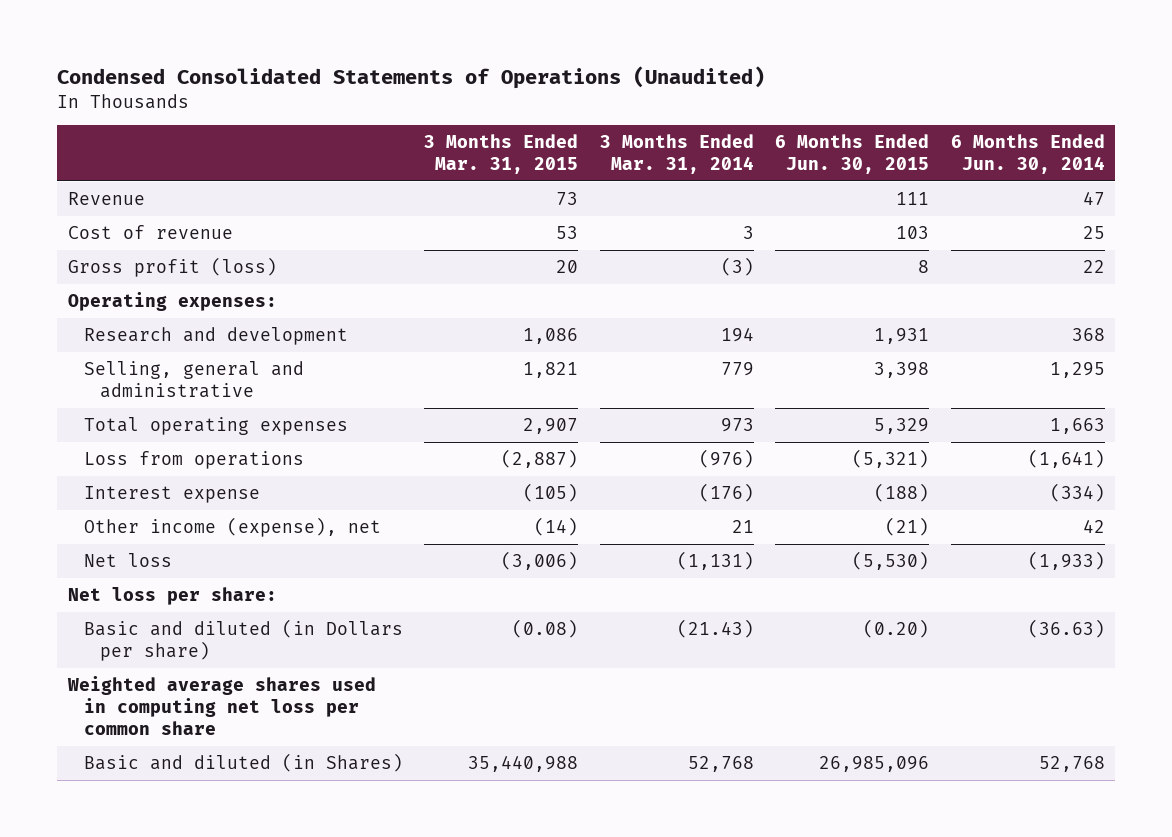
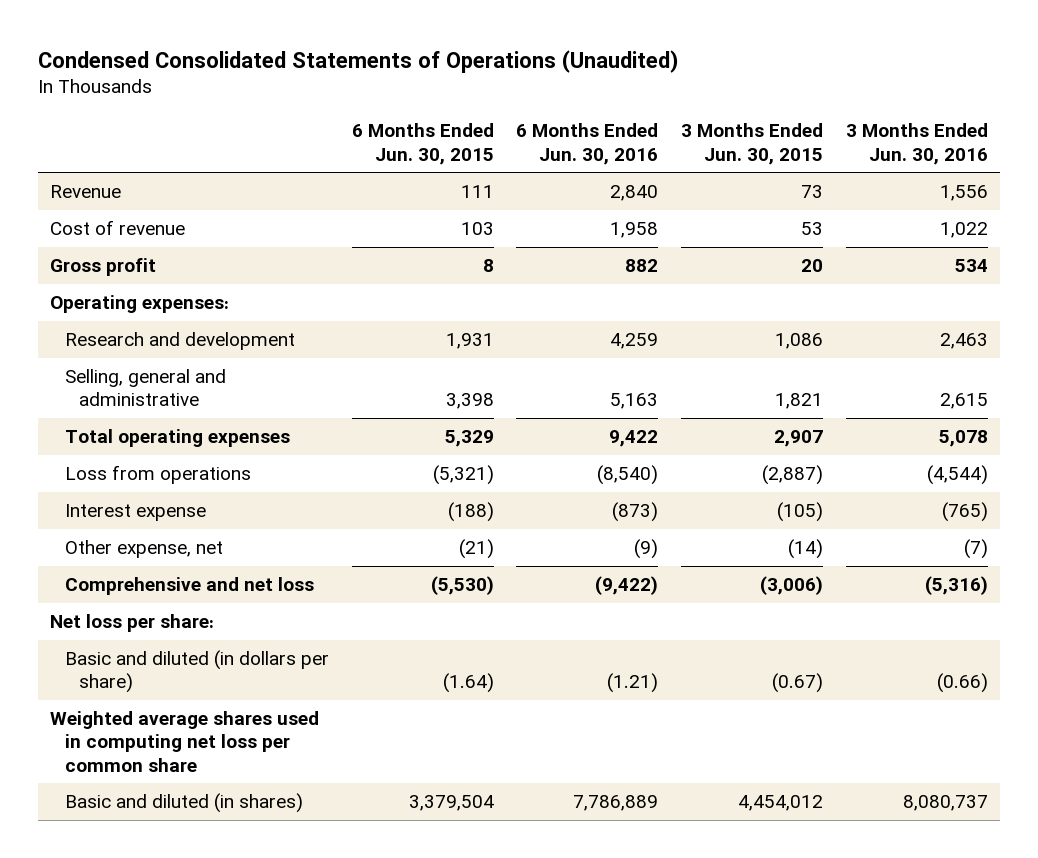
[424,133,579,175] 3 Months Ended Mar. 31, 2015 -> none
[599,133,754,175] 3 Months Ended Mar. 31, 2014 -> none
[950,133,1105,175] 6 Months Ended Jun. 30, 2014 -> none
none -> [516,123,659,165] 6 Months Ended Jun. 30, 2016
none -> [681,123,824,165] 3 Months Ended Jun. 30, 2015
none -> [846,123,989,165] 3 Months Ended Jun. 30, 2016
[67,256,277,277] Gross profit (loss) -> [49,258,156,277] Gross profit
[83,516,381,537] Other income (expense), net -> [64,540,223,559] Other expense, net
[83,552,172,567] Net loss -> [64,577,314,596] Comprehensive and net loss
[83,618,403,661] Basic and diluted (in Dollars per share) -> [64,650,329,694] Basic and diluted (in dollars per share)
[863,618,930,638] (0.20) -> [442,673,494,694] (1.64)
[83,752,403,772] Basic and diluted (in Shares) -> [64,793,303,814] Basic and diluted (in shares)
[819,755,930,772] 26,985,096 -> [408,795,494,812] 3,379,504

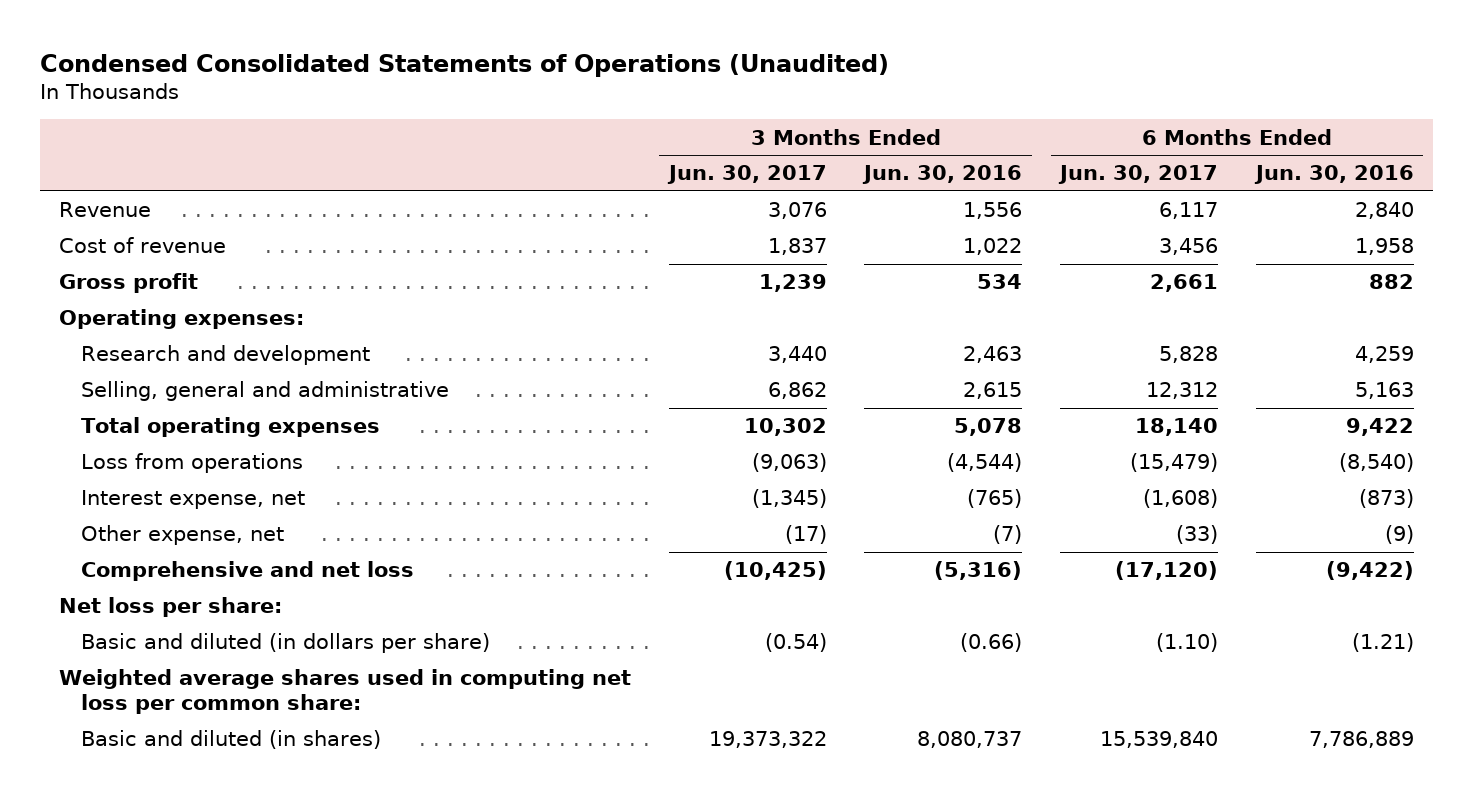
[351,123,494,165] 6 Months Ended Jun. 30, 2015 -> none
[681,123,824,165] 3 Months Ended Jun. 30, 2015 -> none
none -> [666,165,827,185] Jun. 30, 2017
none -> [1058,165,1219,185] Jun. 30, 2017
[64,504,206,522] Interest expense -> [80,490,305,510] Interest expense, net
[49,711,319,772] Weighted average shares used in computing net loss per common share -> [58,669,631,715] Weighted average shares used in computing net loss per common share:

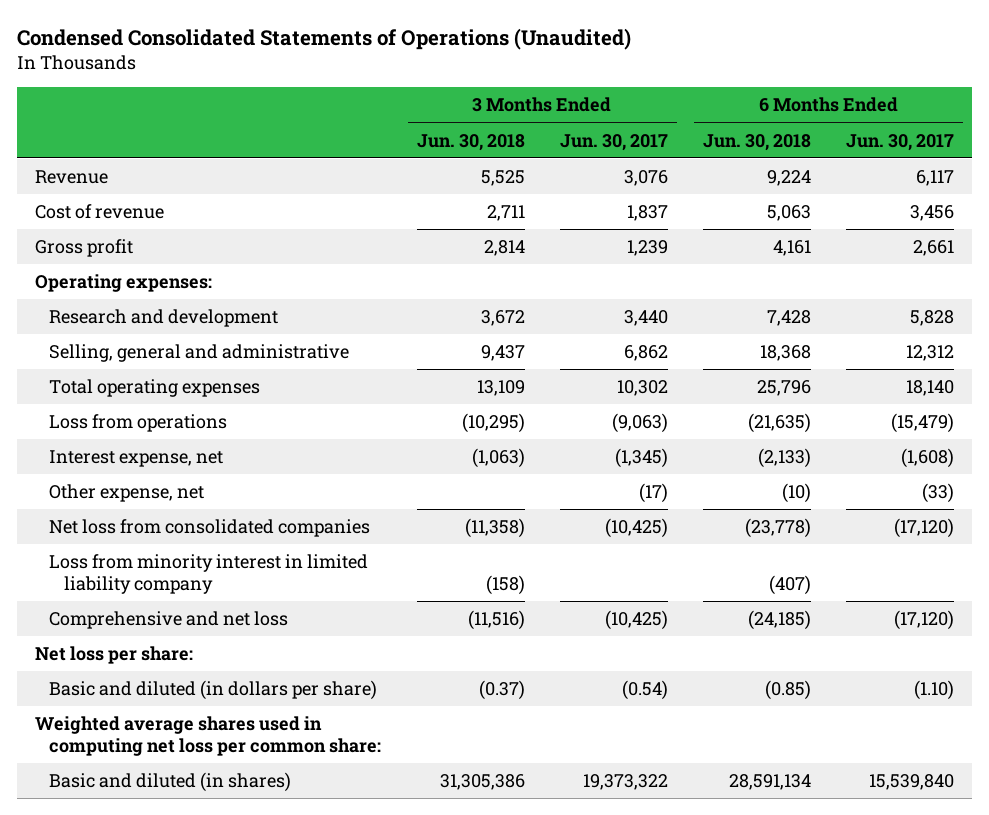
[862,165,1023,185] Jun. 30, 2016 -> none
[1253,165,1414,185] Jun. 30, 2016 -> none
none -> [416,133,525,151] Jun. 30, 2018
none -> [703,133,812,151] Jun. 30, 2018
none -> [49,519,371,538] Net loss from consolidated companies
none -> [49,554,369,595] Loss from minority interest in limited liability company

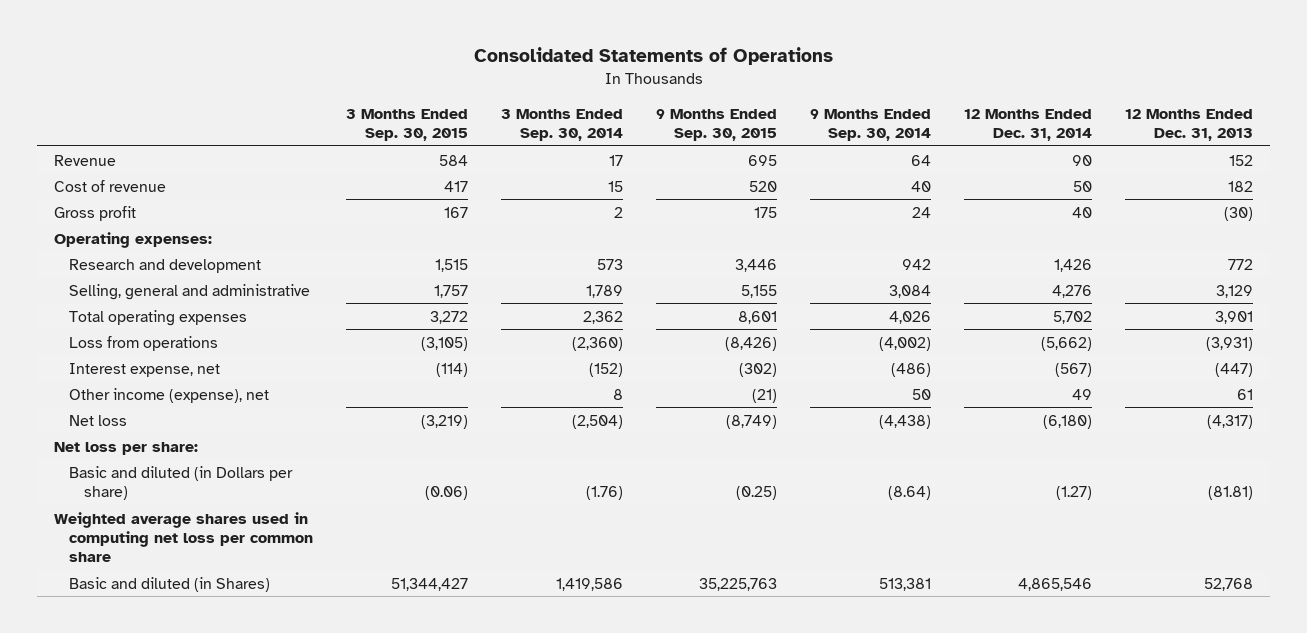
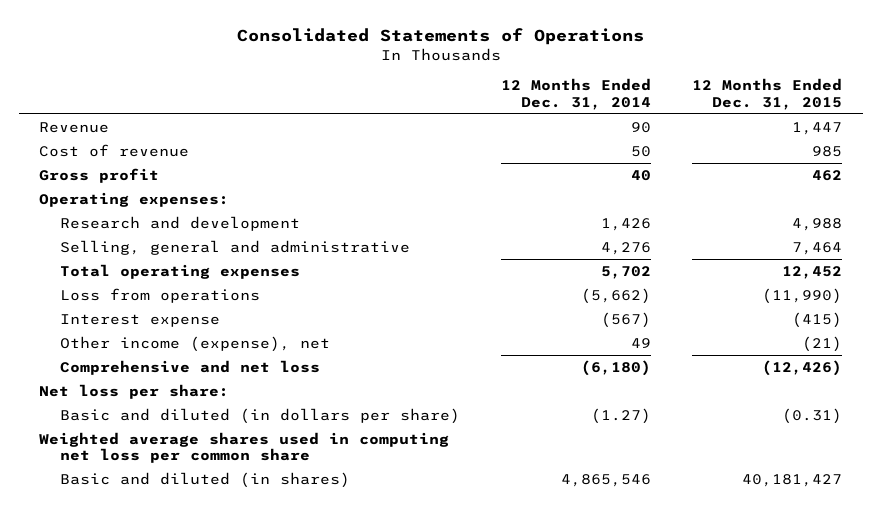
[346,108,469,142] 3 Months Ended Sep. 30, 2015 -> none
[501,108,624,142] 3 Months Ended Sep. 30, 2014 -> none
[656,108,778,142] 9 Months Ended Sep. 30, 2015 -> none
[810,108,932,142] 9 Months Ended Sep. 30, 2014 -> none
[1125,108,1254,142] 12 Months Ended Dec. 31, 2013 -> none
none -> [692,78,843,110] 12 Months Ended Dec. 31, 2015
[69,362,221,377] Interest expense, net -> [59,313,220,327] Interest expense
[69,414,128,426] Net loss -> [59,359,320,375] Comprehensive and net loss
[69,465,294,501] Basic and diluted (in Dollars per share) -> [59,407,460,424] Basic and diluted (in dollars per share)
[69,576,271,592] Basic and diluted (in Shares) -> [59,471,350,488] Basic and diluted (in shares)

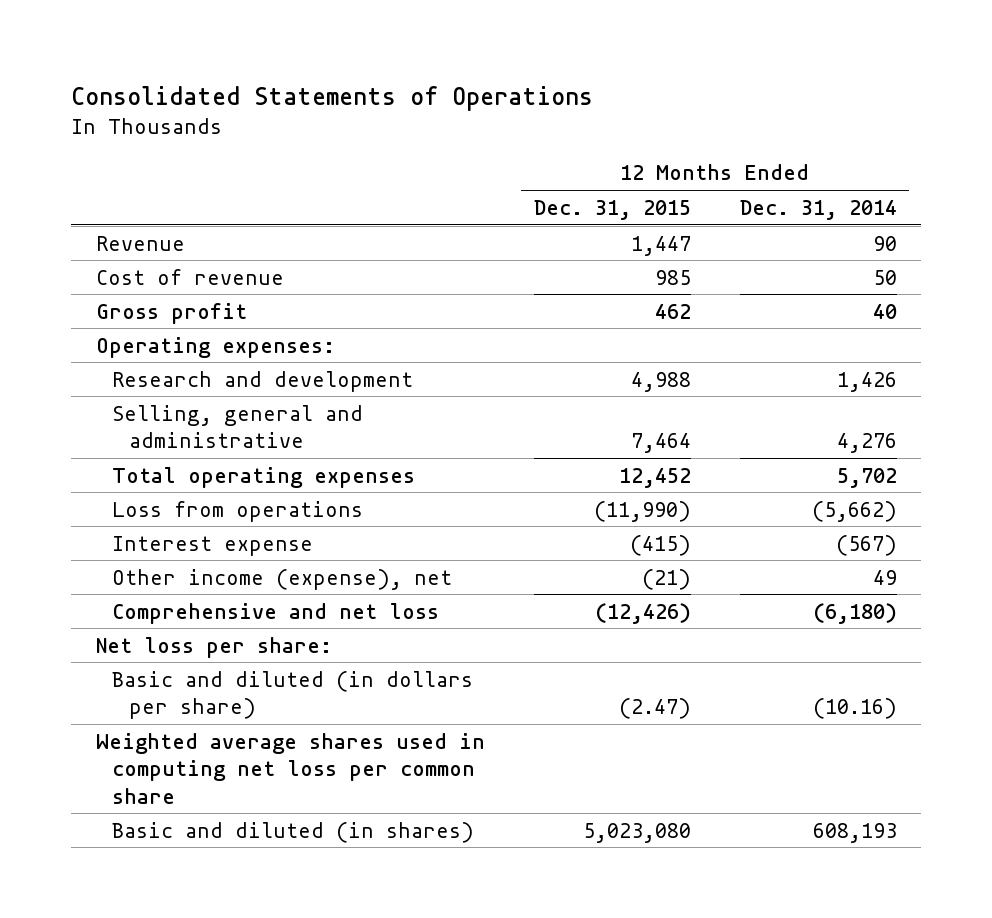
[590,407,651,424] (1.27) -> [812,698,897,720] (10.16)
[782,407,843,424] (0.31) -> [618,698,691,720] (2.47)
[560,473,651,487] 4,865,546 -> [812,822,897,843] 608,193
[742,473,843,487] 40,181,427 -> [582,822,691,843] 5,023,080

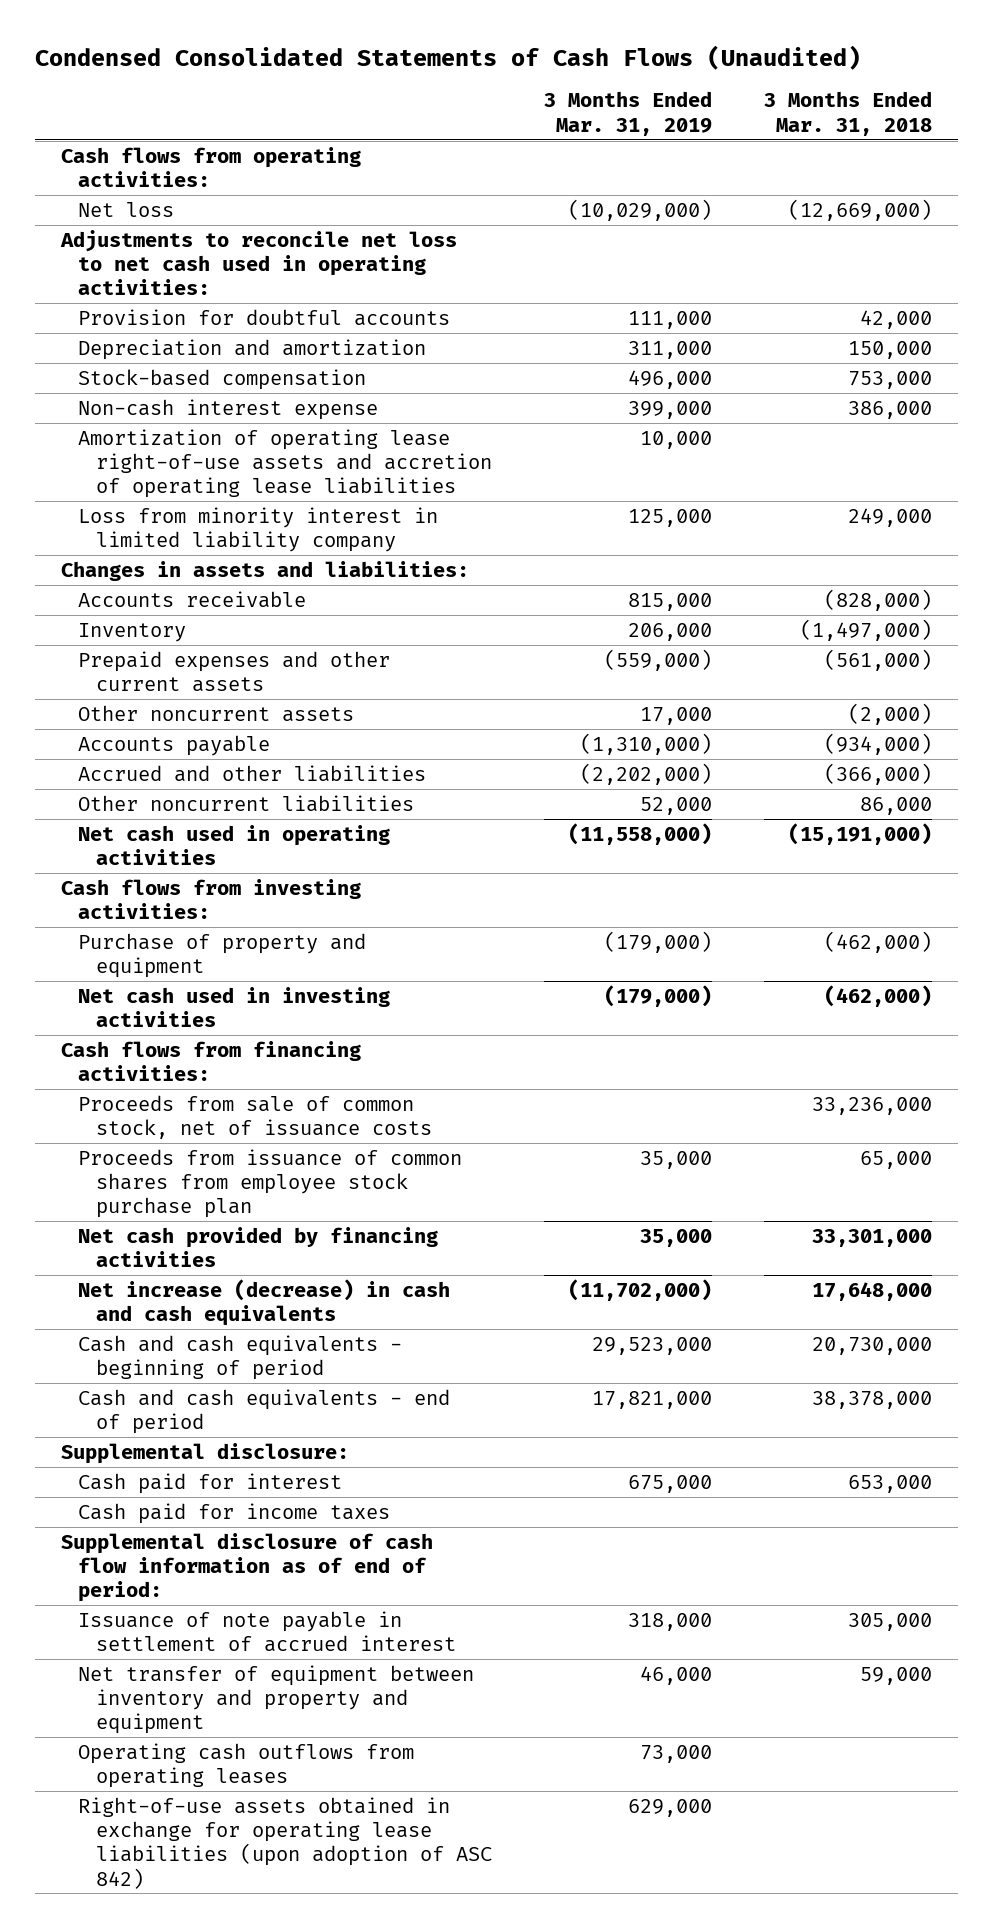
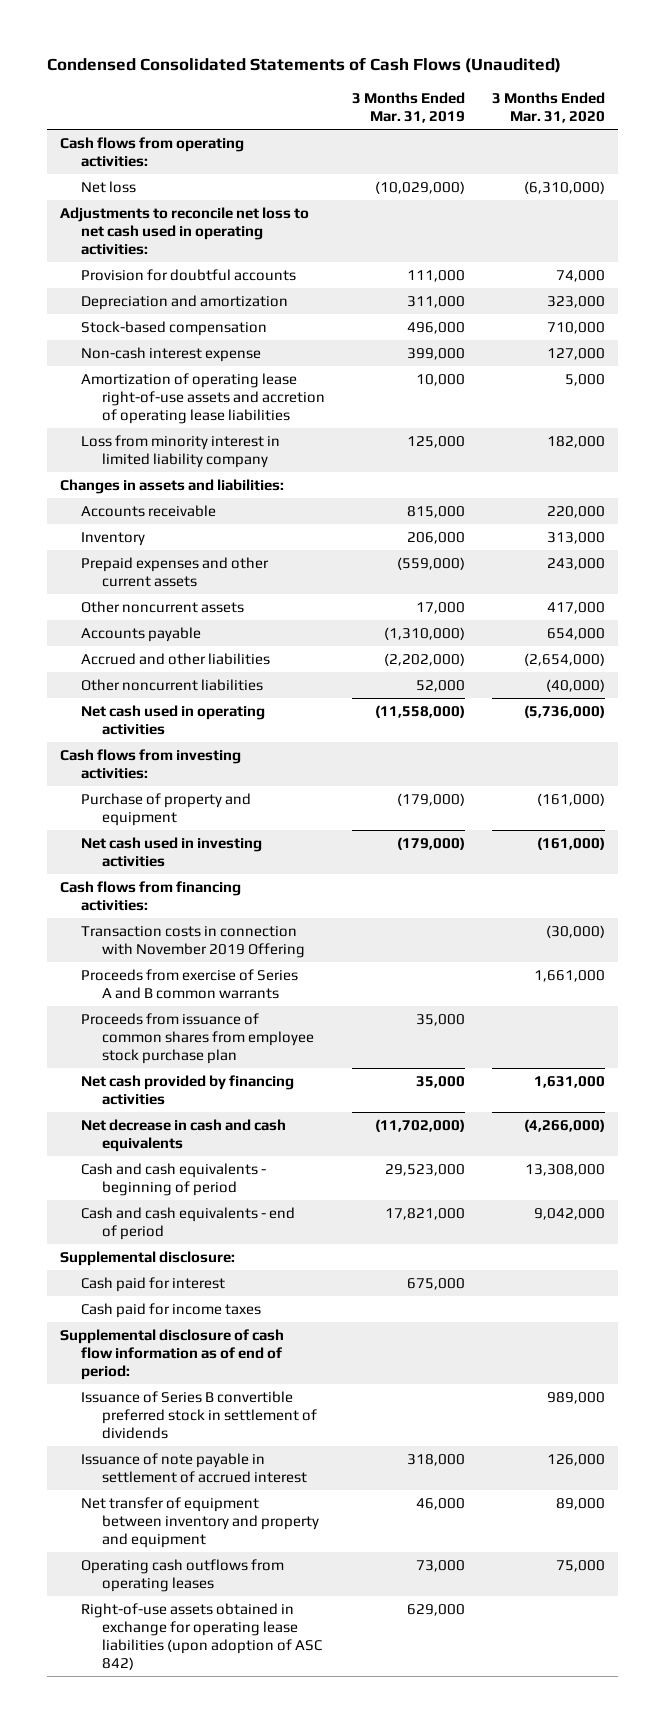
[764,91,933,136] 3 Months Ended Mar. 31, 2018 -> none
none -> [491,91,605,123] 3 Months Ended Mar. 31, 2020
[78,1094,432,1139] Proceeds from sale of common stock, net of issuance costs -> none
none -> [81,925,306,958] Transaction costs in connection with November 2019 Offering
none -> [81,968,299,999] Proceeds from exercise of Series A and B common warrants
[78,1278,451,1326] Net increase (decrease) in cash and cash equivalents -> [81,1118,287,1152] Net decrease in cash and cash equivalents
none -> [81,1390,318,1439] Issuance of Series B convertible preferred stock in settlement of dividends

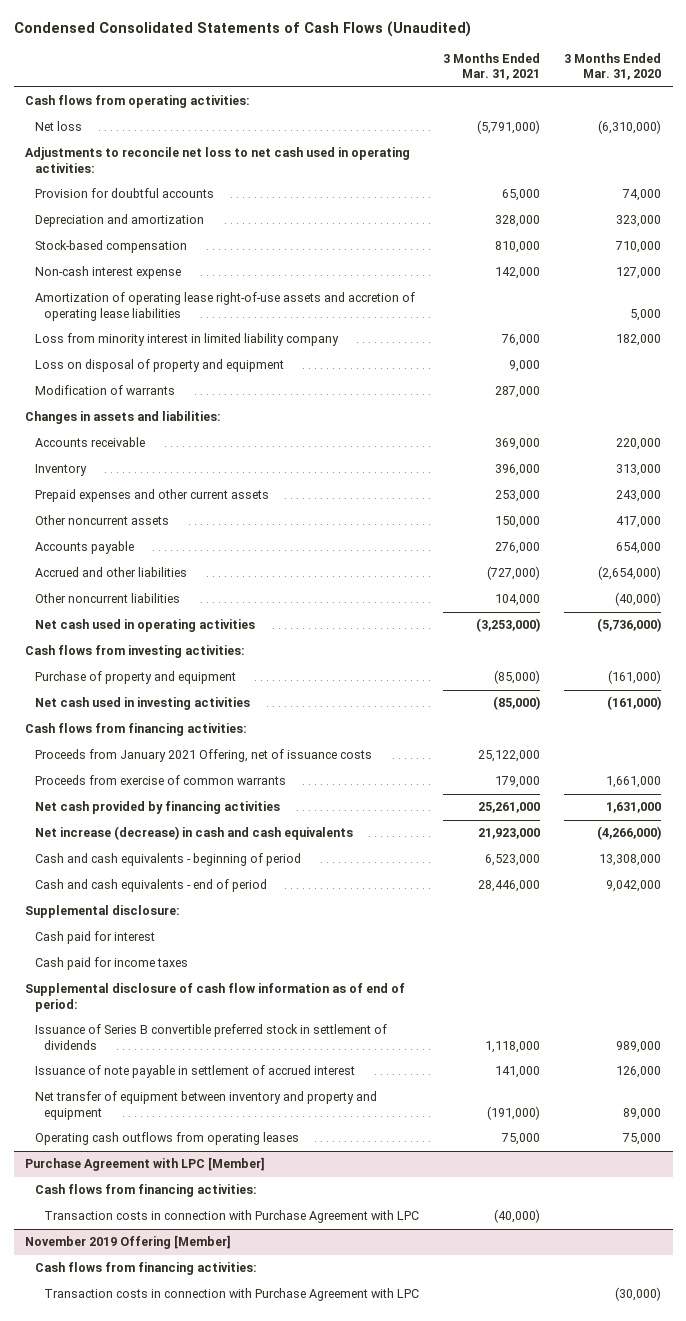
[352,91,466,123] 3 Months Ended Mar. 31, 2019 -> none
none -> [443,52,541,81] 3 Months Ended Mar. 31, 2021
none -> [34,359,284,373] Loss on disposal of property and equipment
none -> [34,385,175,396] Modification of warrants
[81,925,306,958] Transaction costs in connection with November 2019 Offering -> none
[81,1012,315,1064] Proceeds from issuance of common shares from employee stock purchase plan -> none
none -> [34,749,372,763] Proceeds from January 2021 Offering, net of issuance costs
[81,968,299,999] Proceeds from exercise of Series A and B common warrants -> [34,775,286,786] Proceeds from exercise of common warrants
[81,1118,287,1152] Net decrease in cash and cash equivalents -> [34,826,353,841] Net increase (decrease) in cash and cash equivalents
[81,1602,323,1670] Right-of-use assets obtained in exchange for operating lease liabilities (upon adoption of ASC 842) -> none
none -> [25,1157,266,1172] Purchase Agreement with LPC [Member]
none -> [34,1184,257,1198] Cash flows from financing activities:
none -> [44,1210,420,1224] Transaction costs in connection with Purchase Agreement with LPC
none -> [25,1235,232,1250] November 2019 Offering [Member]
none -> [34,1262,257,1276] Cash flows from financing activities:
none -> [44,1288,420,1302] Transaction costs in connection with Purchase Agreement with LPC

